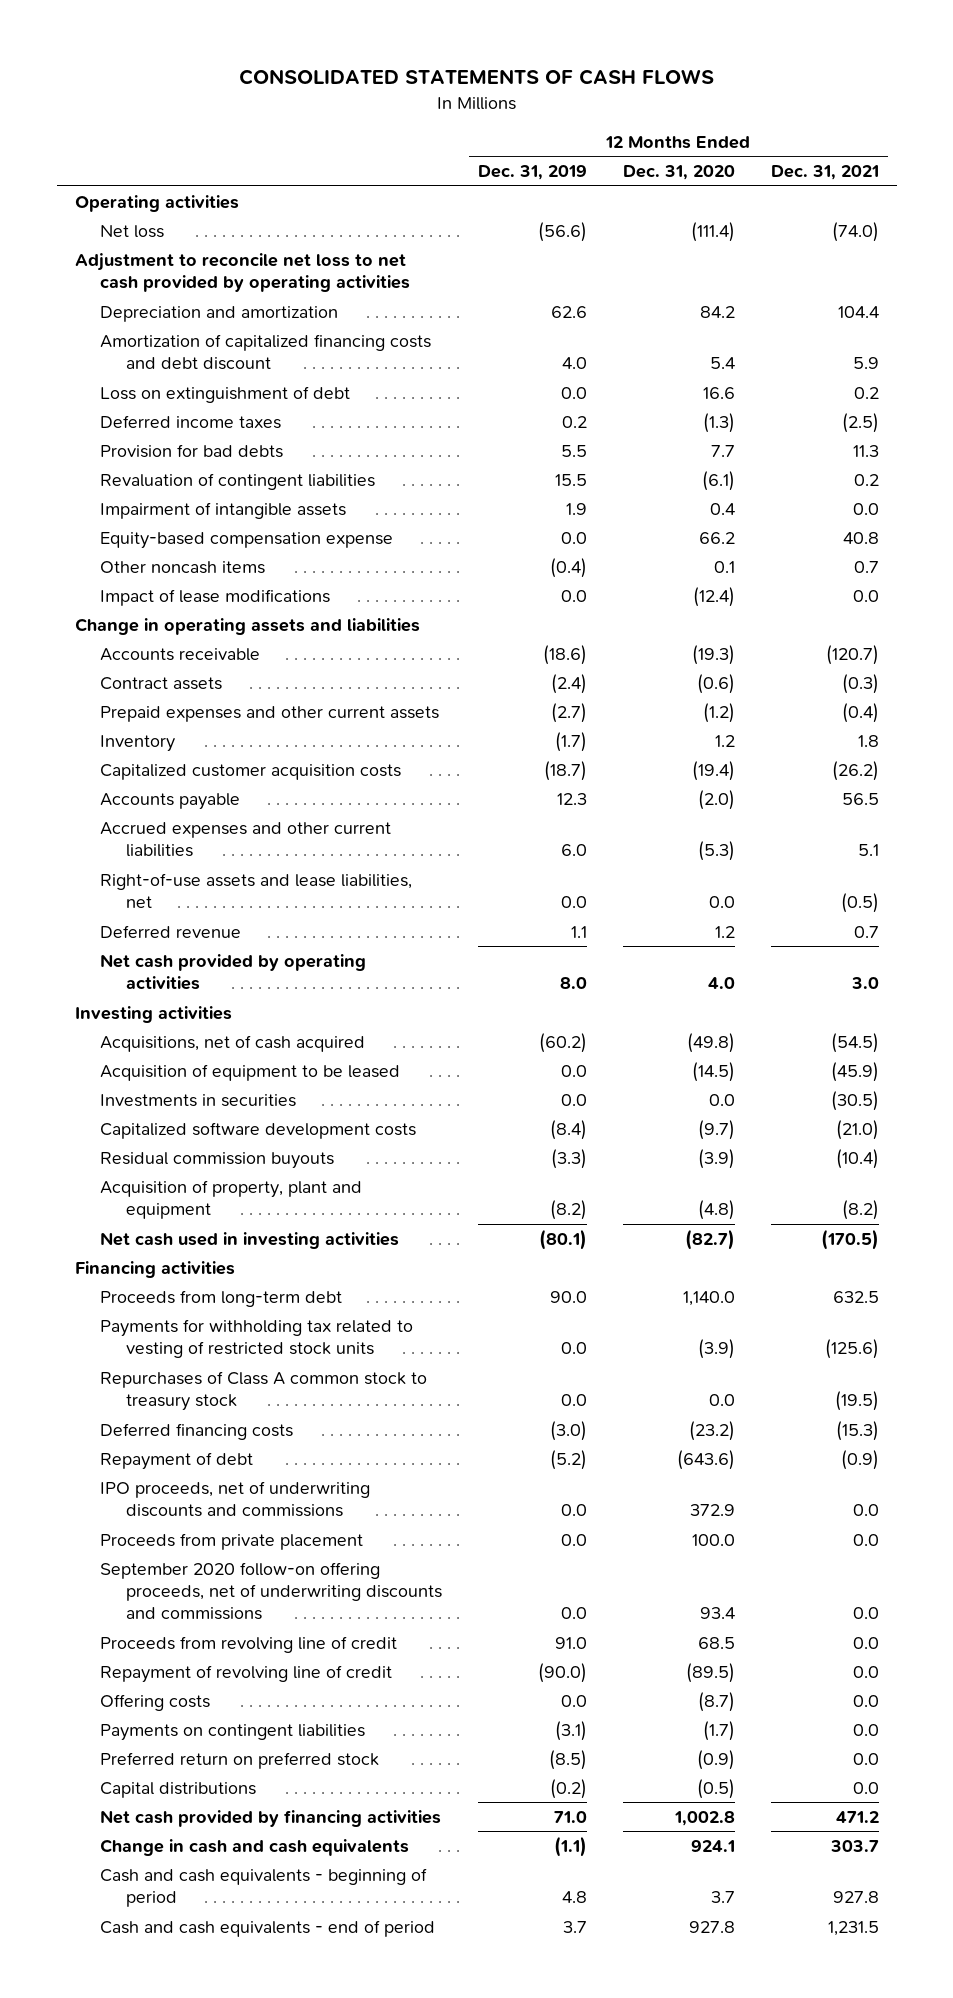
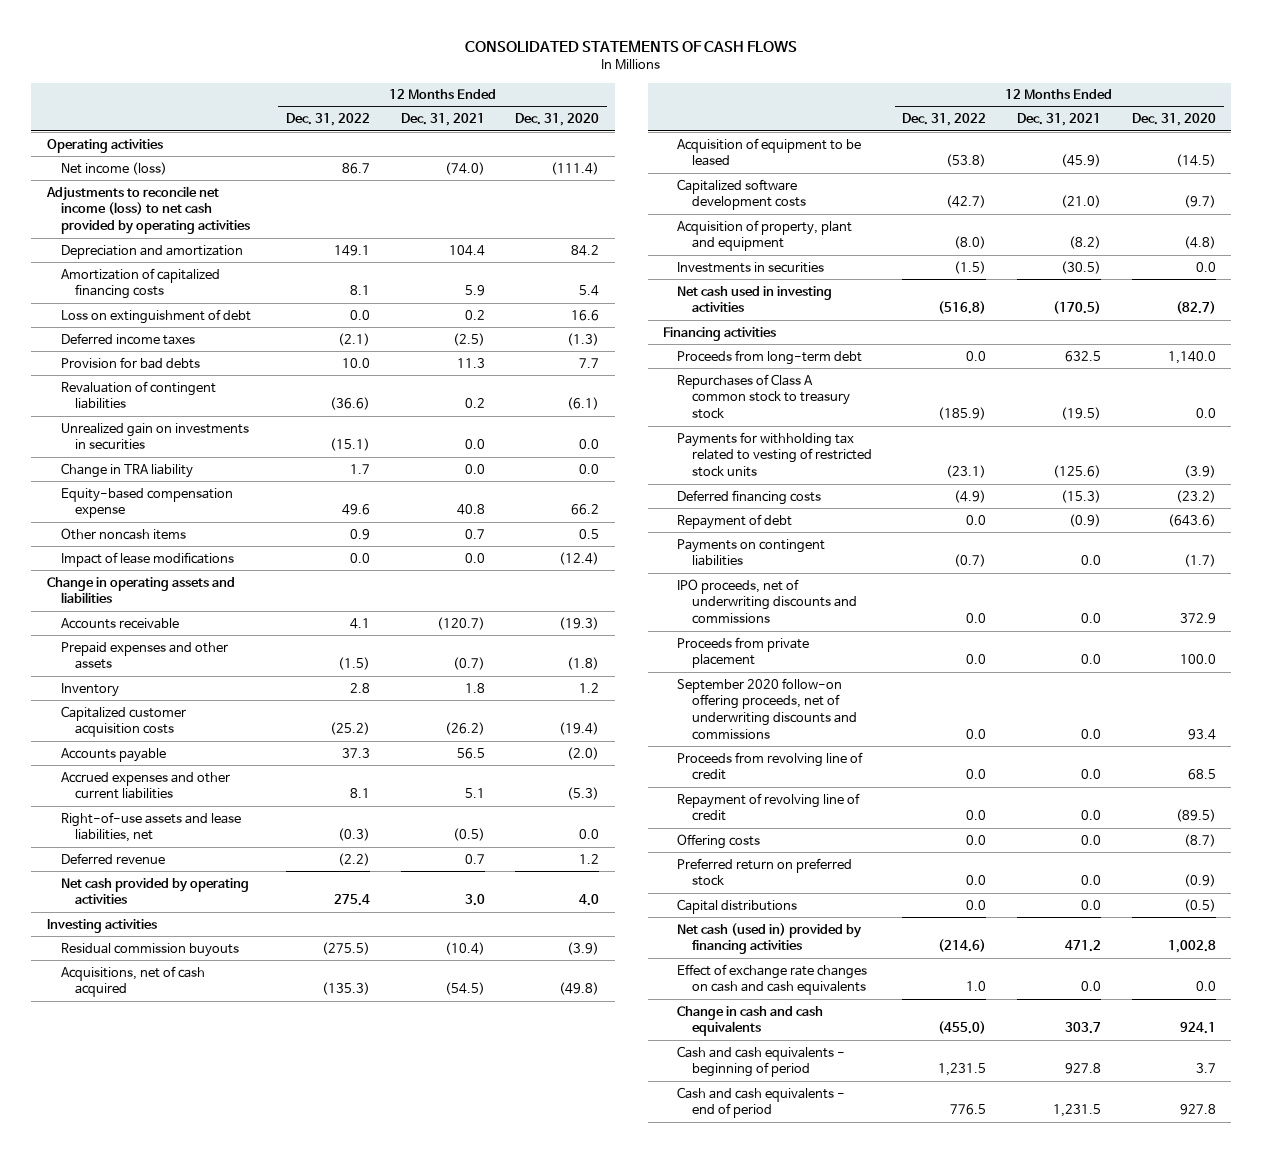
[477,164,587,180] Dec. 31, 2019 -> none
none -> [285,113,370,127] Dec. 31, 2022
[100,224,165,238] Net loss -> [60,161,167,175] Net income (loss)
[74,252,411,292] Adjustment to reconcile net loss to net cash provided by operating activities -> [45,185,250,235] Adjustments to reconcile net income (loss) to net cash provided by operating activities
[100,333,432,370] Amortization of capitalized financing costs and debt discount -> [60,267,220,300] Amortization of capitalized financing costs
[100,501,347,519] Impairment of intangible assets -> none
none -> [60,422,249,451] Unrealized gain on investments in securities
none -> [60,462,193,478] Change in TRA liability
[713,560,735,573] 0.1 -> [579,528,600,539] 0.5
[100,676,223,690] Contract assets -> none
[100,705,440,722] Prepaid expenses and other current assets -> [60,641,228,670] Prepaid expenses and other assets
[702,702,735,723] (1.2) -> [567,657,600,671] (1.8)
[841,702,879,723] (0.4) -> [452,657,485,671] (0.7)
[100,1151,335,1169] Residual commission buyouts -> [60,942,239,957] Residual commission buyouts
[100,1093,297,1107] Investments in securities -> [677,261,825,273] Investments in securities
[100,1318,414,1358] Payments for withholding tax related to vesting of restricted stock units -> [677,431,872,478] Payments for withholding tax related to vesting of restricted stock units
[100,1723,366,1741] Payments on contingent liabilities -> [677,538,826,567] Payments on contingent liabilities
[100,1809,442,1827] Net cash provided by financing activities -> [677,922,863,955] Net cash (used in) provided by financing activities
none -> [677,963,868,996] Effect of exchange rate changes on cash and cash equivalents

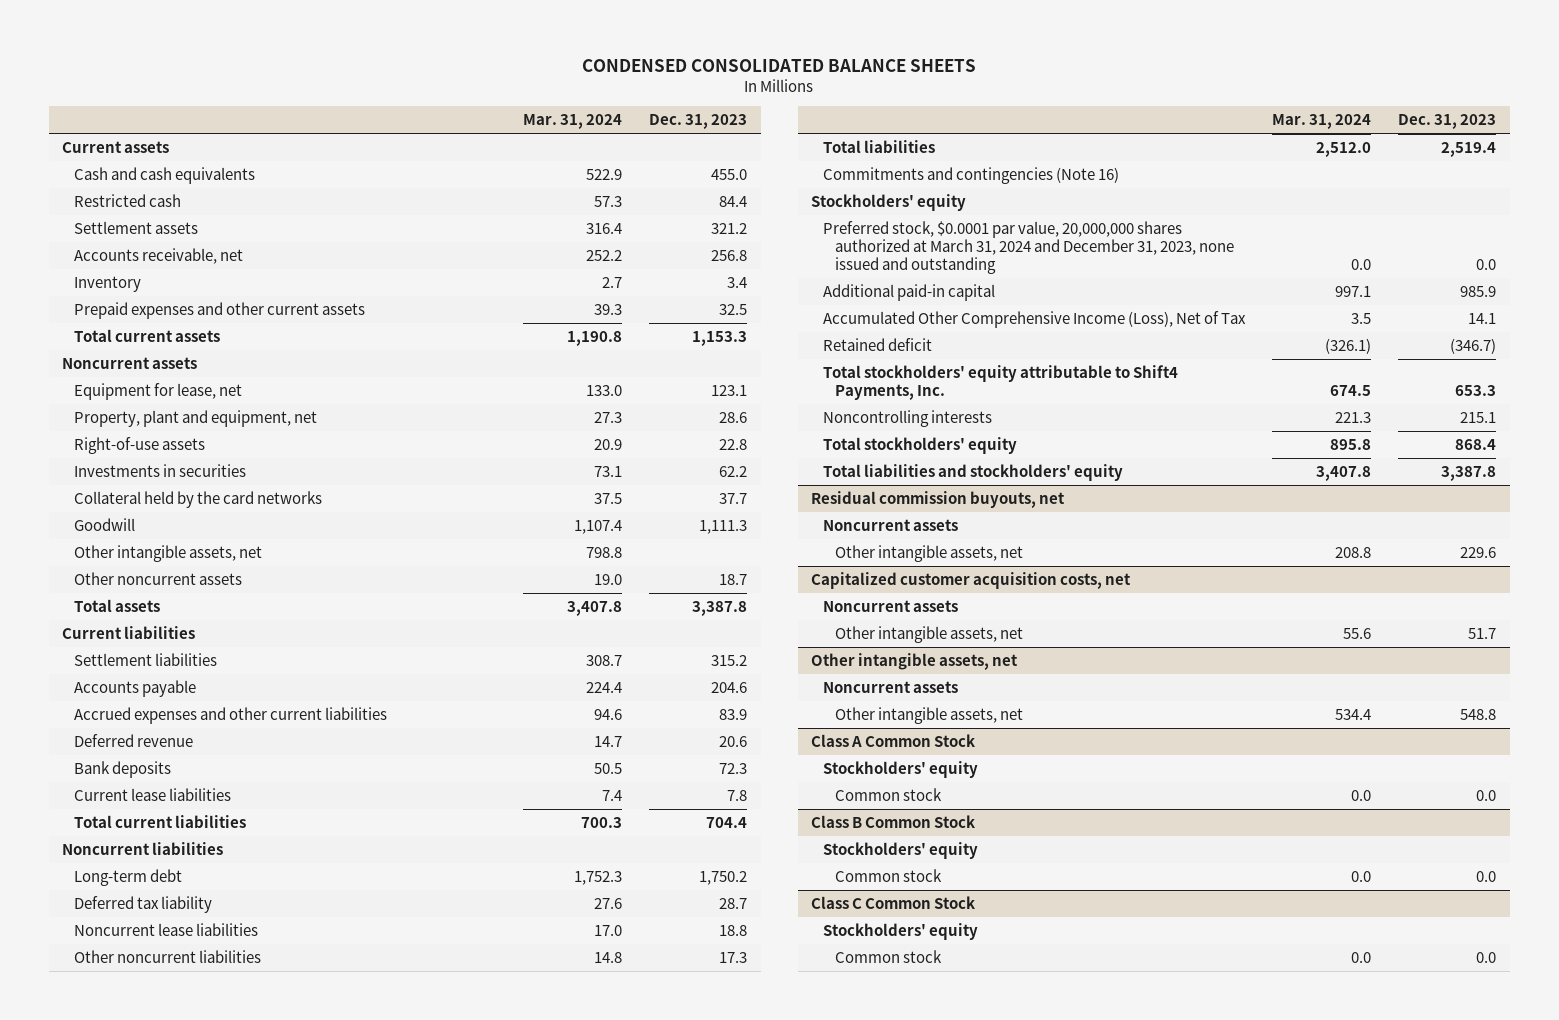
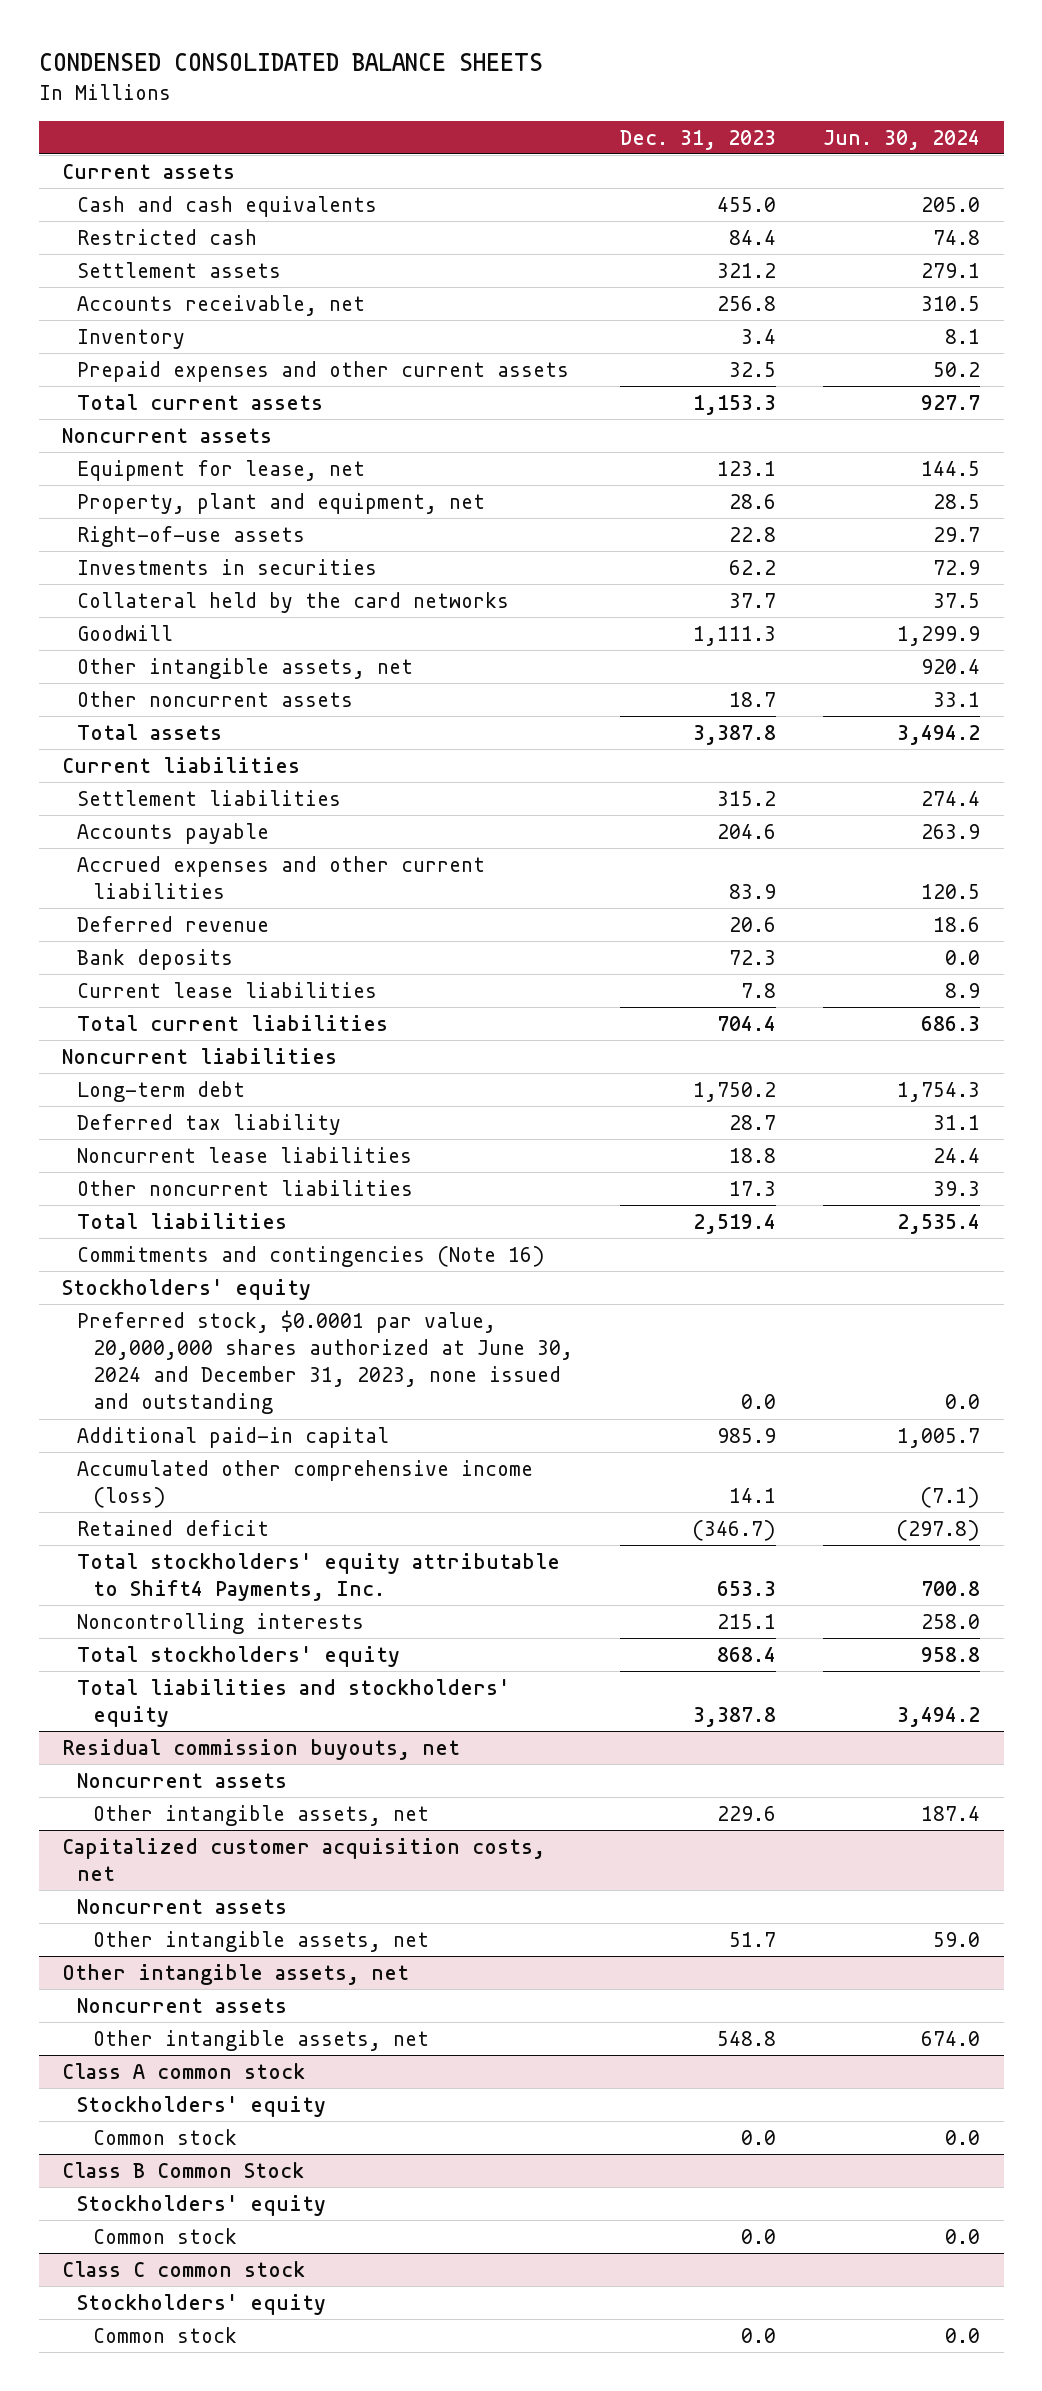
[523,114,623,130] Mar. 31, 2024 -> none
none -> [823,129,981,150] Jun. 30, 2024
[823,220,1235,275] Preferred stock, $0.0001 par value, 20,000,000 shares authorized at March 31, 2024 and December 31, 2023, none issued and outstanding -> [77,1309,573,1415] Preferred stock, $0.0001 par value, 20,000,000 shares authorized at June 30, 2024 and December 31, 2023, none issued and outstanding
[823,310,1247,328] Accumulated Other Comprehensive Income (Loss), Net of Tax -> [77,1459,534,1509] Accumulated other comprehensive income (loss)
[811,733,976,747] Class A Common Stock -> [62,2062,306,2079] Class A common stock
[811,895,976,909] Class C Common Stock -> [62,2260,306,2277] Class C common stock

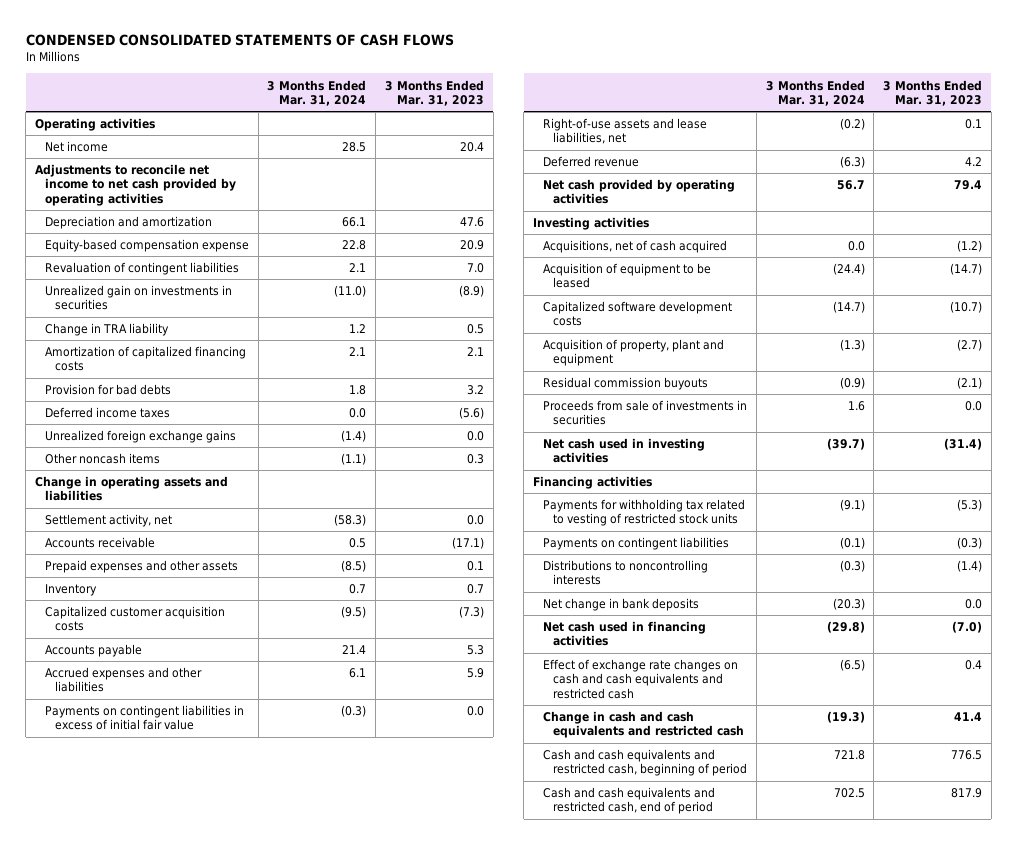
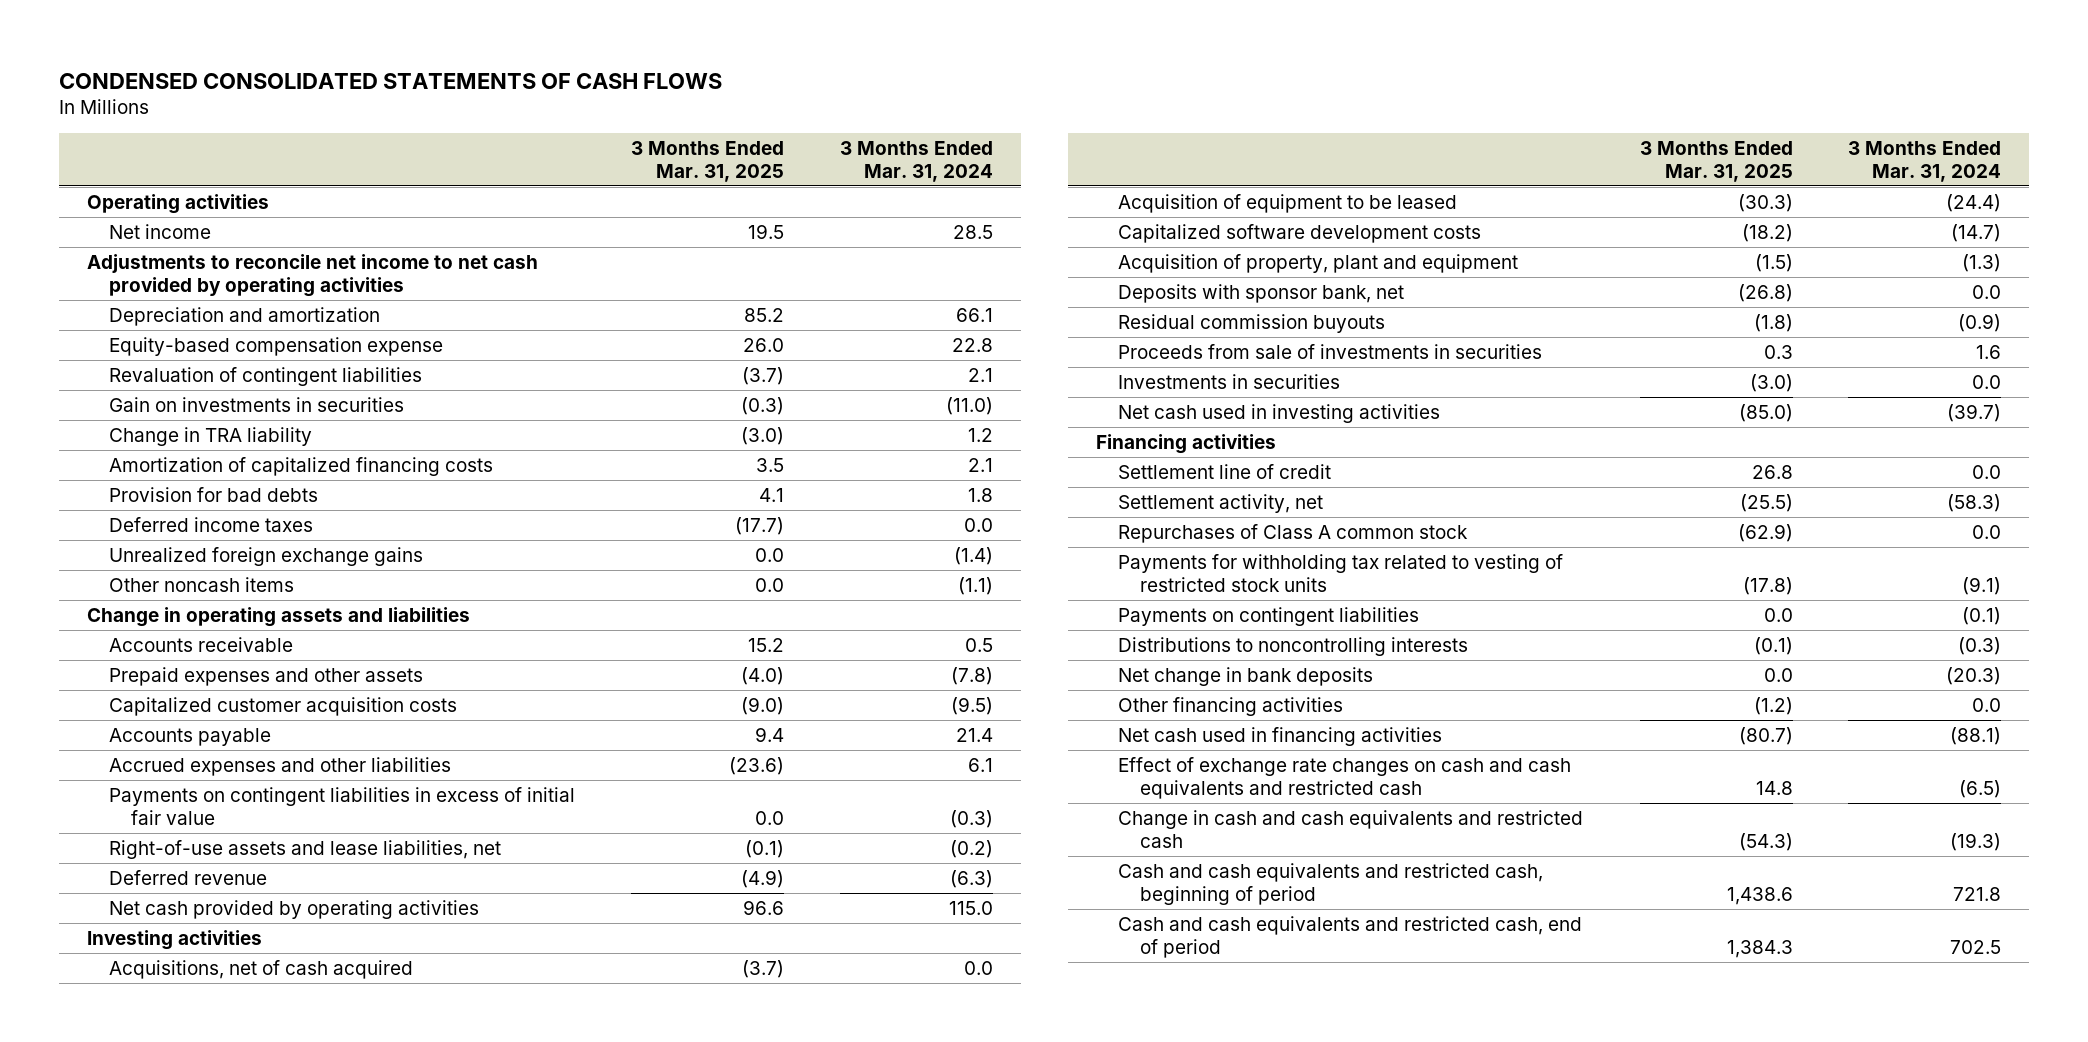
[384,79,484,106] 3 Months Ended Mar. 31, 2023 -> none
none -> [630,140,784,182] 3 Months Ended Mar. 31, 2025
[44,285,232,311] Unrealized gain on investments in securities -> [109,396,405,412] Gain on investments in securities
[44,584,97,597] Inventory -> none
[341,560,367,573] (8.5) -> [950,666,993,685] (7.8)
[836,180,865,191] 56.7 -> [948,900,993,915] 115.0
none -> [1117,283,1404,303] Deposits with sponsor bank, net
none -> [1117,373,1340,389] Investments in securities
none -> [1117,463,1331,479] Settlement line of credit
[44,514,172,528] Settlement activity, net -> [1117,493,1323,513] Settlement activity, net
none -> [1117,523,1468,543] Repurchases of Class A common stock
none -> [1117,696,1343,716] Other financing activities
[826,621,865,634] (29.8) -> [1950,726,2002,745] (88.1)

